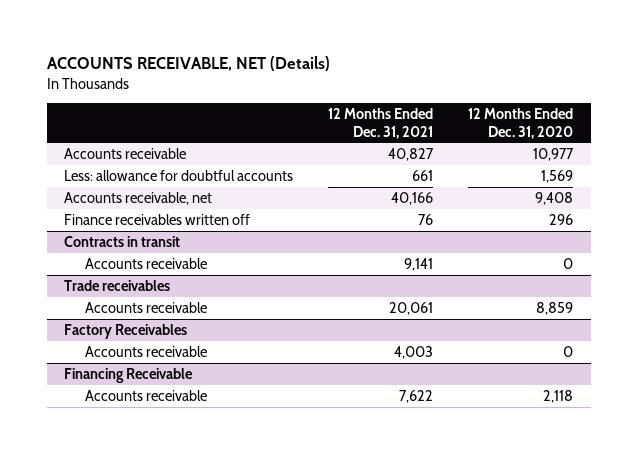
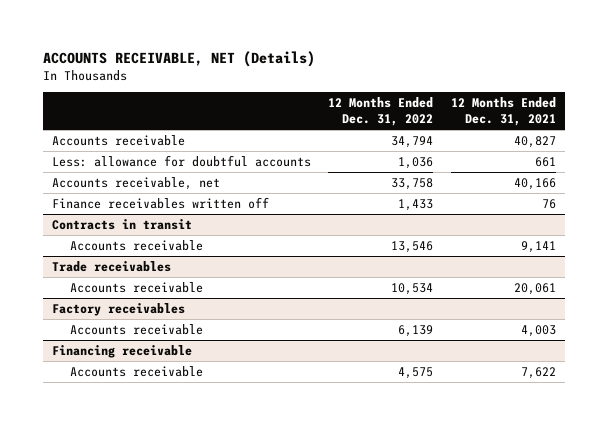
[468,108,574,139] 12 Months Ended Dec. 31, 2020 -> none
none -> [328,97,434,127] 12 Months Ended Dec. 31, 2022
[64,323,188,339] Factory Receivables -> [51,303,185,317] Factory receivables
[64,367,194,383] Financing Receivable -> [51,345,192,359] Financing receivable

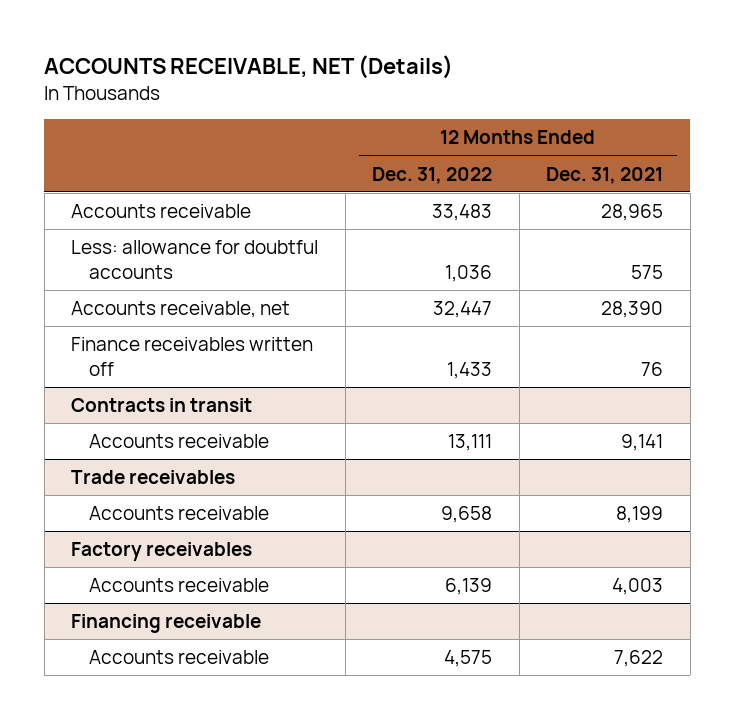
[391,136,434,149] 34,794 -> [432,204,493,222] 33,483
[513,136,556,149] 40,827 -> [601,204,664,222] 28,965
[534,157,556,168] 661 -> [631,265,664,280] 575
[391,178,434,191] 33,758 -> [433,301,493,319] 32,447
[513,178,556,191] 40,166 -> [601,301,664,319] 28,390
[391,241,434,254] 13,546 -> [448,434,493,452] 13,111
[391,283,434,296] 10,534 -> [441,506,493,524] 9,658
[513,283,556,296] 20,061 -> [616,506,664,524] 8,199

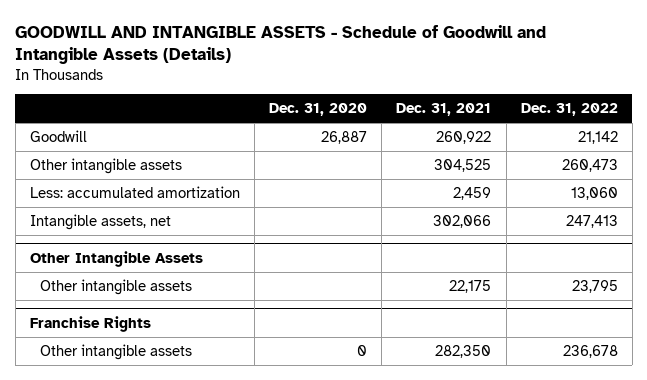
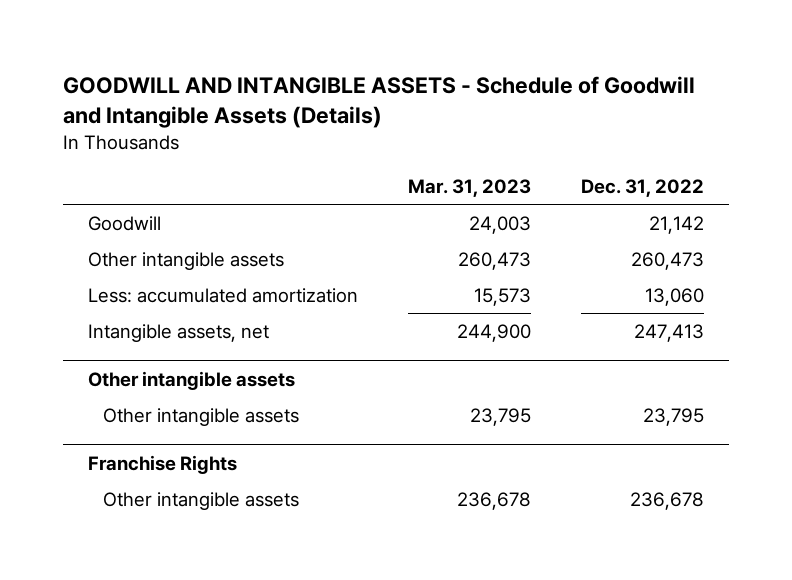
[269,103,368,117] Dec. 31, 2020 -> none
[396,103,492,117] Dec. 31, 2021 -> none
none -> [408,178,532,197] Mar. 31, 2023
[29,251,203,268] Other Intangible Assets -> [88,370,296,390] Other intangible assets

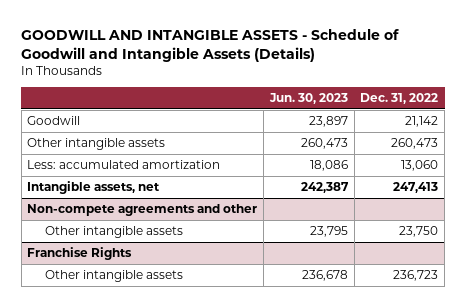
[408,178,532,197] Mar. 31, 2023 -> none
none -> [268,93,348,105] Jun. 30, 2023
[88,370,296,390] Other intangible assets -> none
none -> [27,204,258,217] Non-compete agreements and other
[643,407,705,426] 23,795 -> [399,226,439,238] 23,750
[630,491,705,510] 236,678 -> [393,270,439,282] 236,723

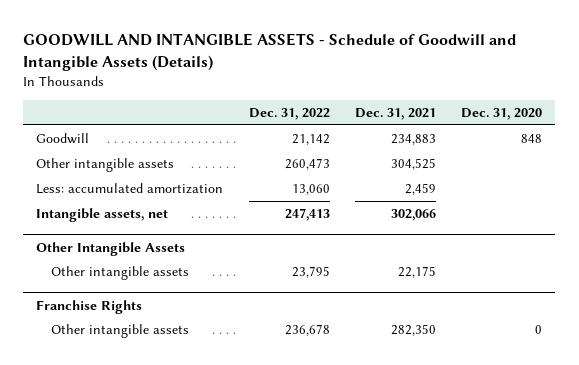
[268,93,348,105] Jun. 30, 2023 -> none
none -> [354,108,436,121] Dec. 31, 2021
none -> [461,108,543,121] Dec. 31, 2020
[27,204,258,217] Non-compete agreements and other -> none
none -> [36,241,186,256] Other Intangible Assets
[399,226,439,238] 23,750 -> [291,265,330,278] 23,795
[393,270,439,282] 236,723 -> [284,323,330,336] 236,678

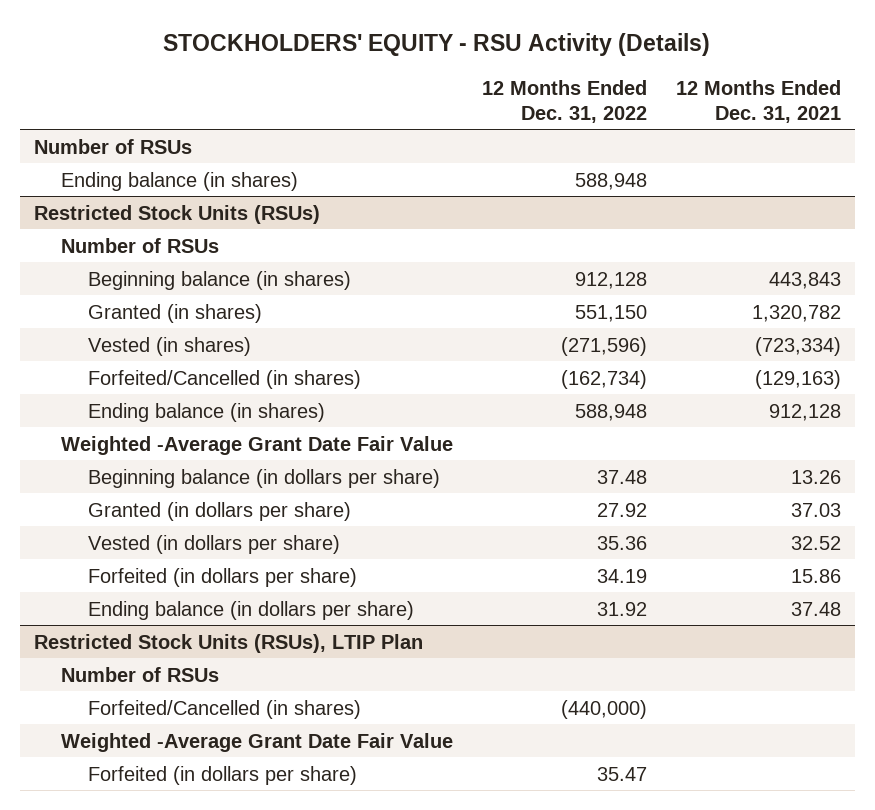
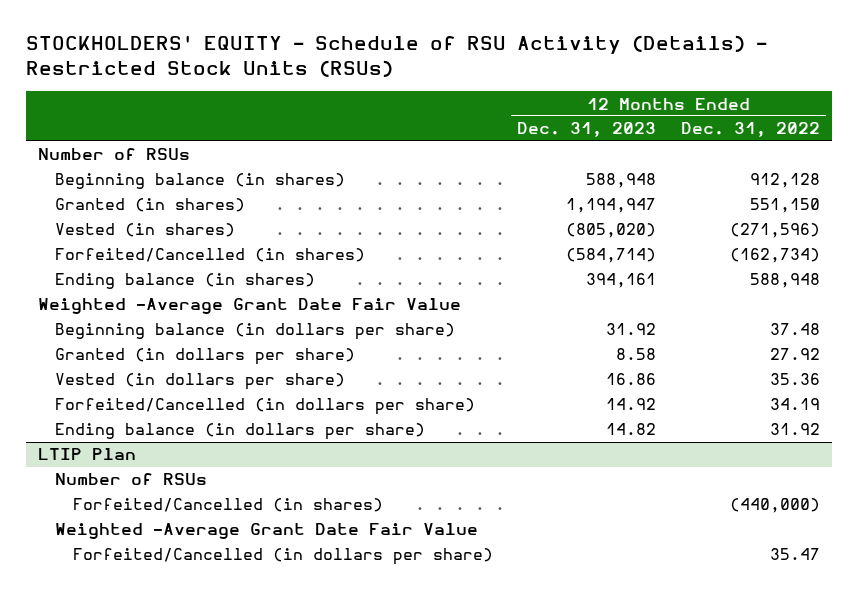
[163,32,711,56] STOCKHOLDERS' EQUITY - RSU Activity (Details) -> [25,35,767,78] STOCKHOLDERS' EQUITY - Schedule of RSU Activity (Details) - Restricted Stock Units (RSUs)
[675,79,841,123] 12 Months Ended Dec. 31, 2021 -> none
none -> [517,122,657,138] Dec. 31, 2023
[60,171,298,191] Ending balance (in shares) -> none
[34,204,321,224] Restricted Stock Units (RSUs) -> none
[60,237,219,253] Number of RSUs -> none
[87,567,357,587] Forfeited (in dollars per share) -> [55,398,476,416] Forfeited/Cancelled (in dollars per share)
[34,633,424,653] Restricted Stock Units (RSUs), LTIP Plan -> none
none -> [37,448,136,461] LTIP Plan
[87,765,357,785] Forfeited (in dollars per share) -> [73,548,494,566] Forfeited/Cancelled (in dollars per share)

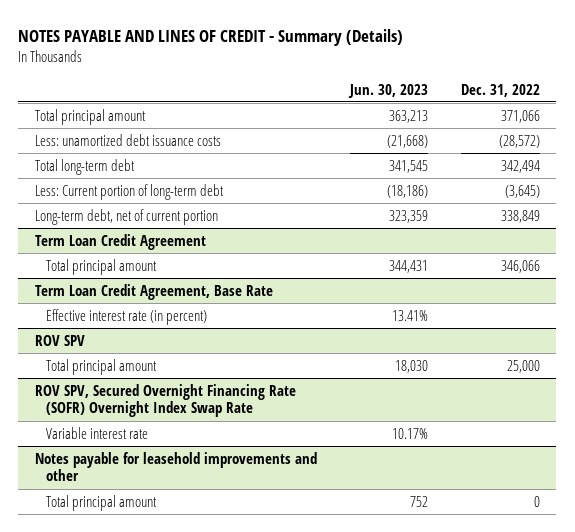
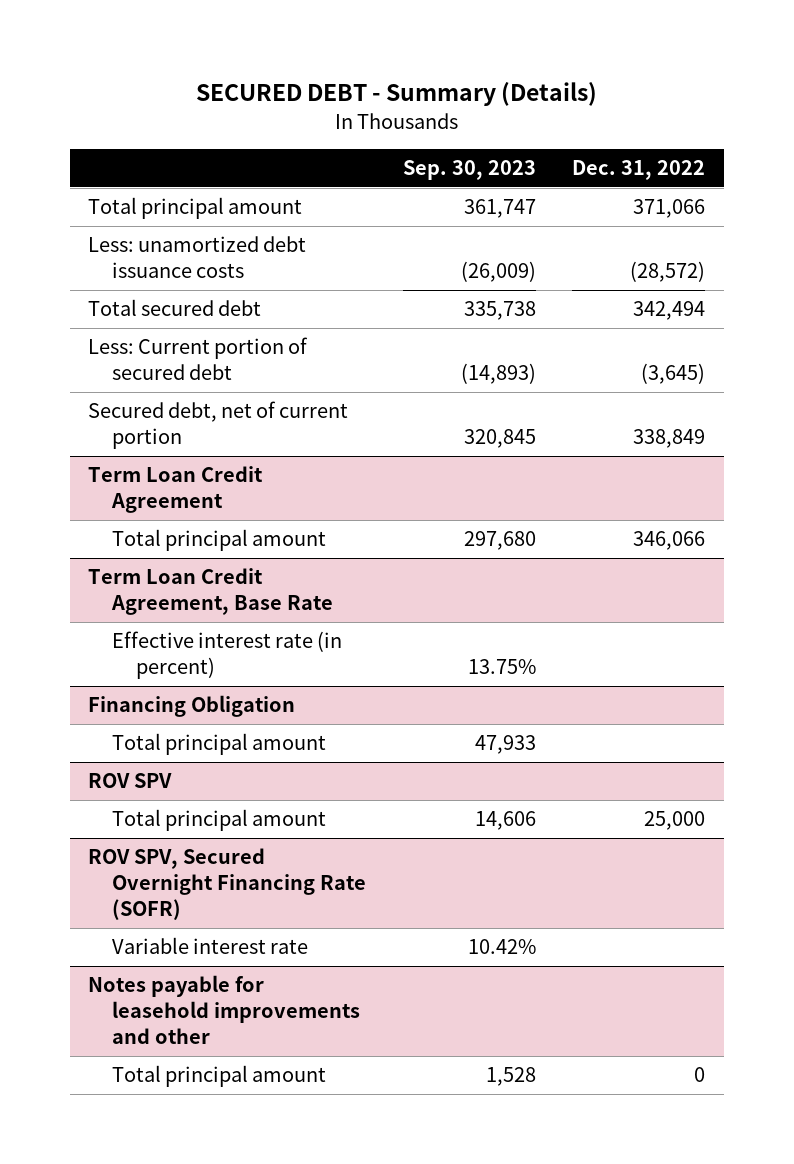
[18,28,404,46] NOTES PAYABLE AND LINES OF CREDIT - Summary (Details) -> [195,82,597,107] SECURED DEBT - Summary (Details)
[347,83,428,98] Jun. 30, 2023 -> none
none -> [402,160,536,181] Sep. 30, 2023
[34,158,135,175] Total long-term debt -> [88,299,262,317] Total secured debt
[34,183,224,200] Less: Current portion of long-term debt -> [88,337,309,381] Less: Current portion of secured debt
[34,208,218,225] Long-term debt, net of current portion -> [88,401,349,450] Secured debt, net of current portion
none -> [88,695,296,718] Financing Obligation
none -> [112,733,327,756] Total principal amount
[34,383,296,418] ROV SPV, Secured Overnight Financing Rate (SOFR) Overnight Index Swap Rate -> [88,848,367,921] ROV SPV, Secured Overnight Financing Rate (SOFR)

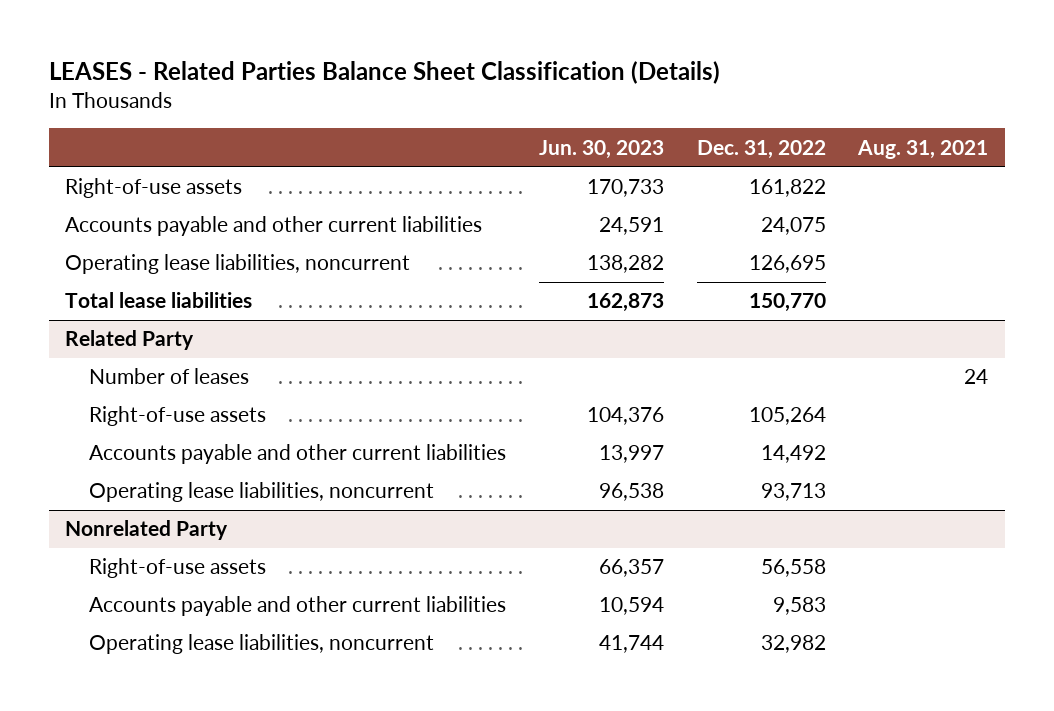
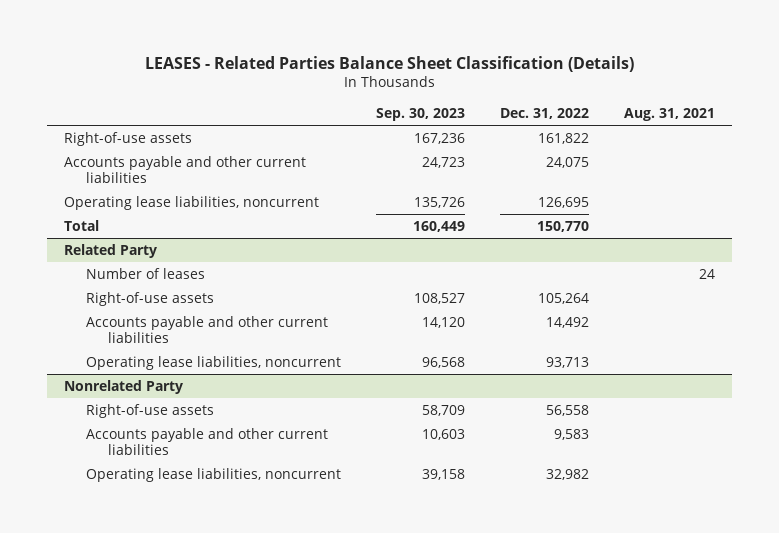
[539,139,665,159] Jun. 30, 2023 -> none
none -> [376,108,466,122] Sep. 30, 2023
[65,292,253,309] Total lease liabilities -> [64,220,100,232] Total

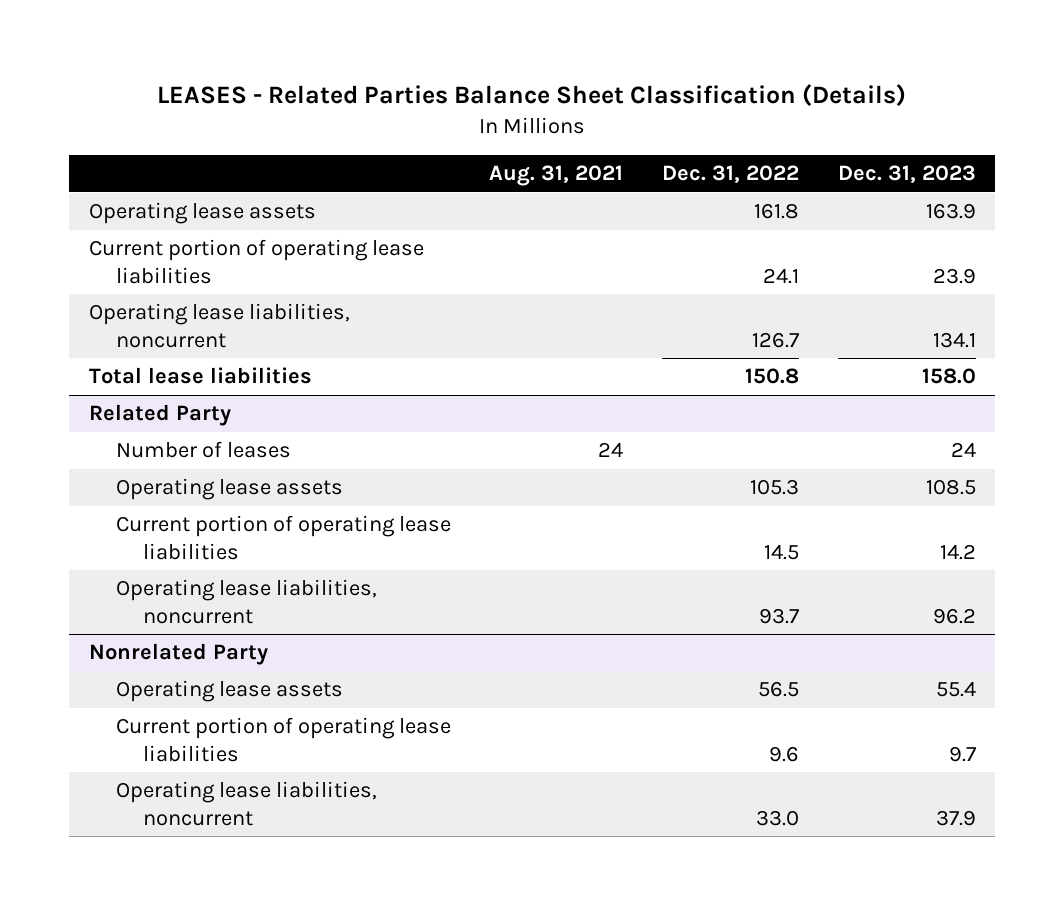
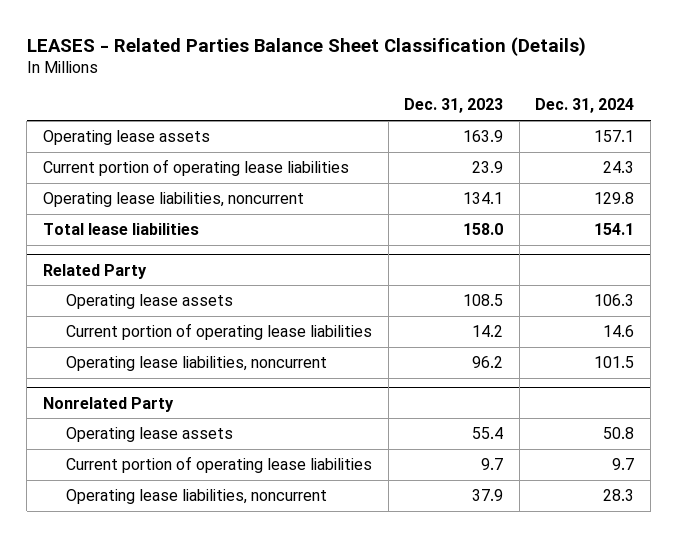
[489,165,624,187] Aug. 31, 2021 -> none
[662,165,800,184] Dec. 31, 2022 -> none
none -> [535,98,635,114] Dec. 31, 2024
[115,441,291,459] Number of leases -> none

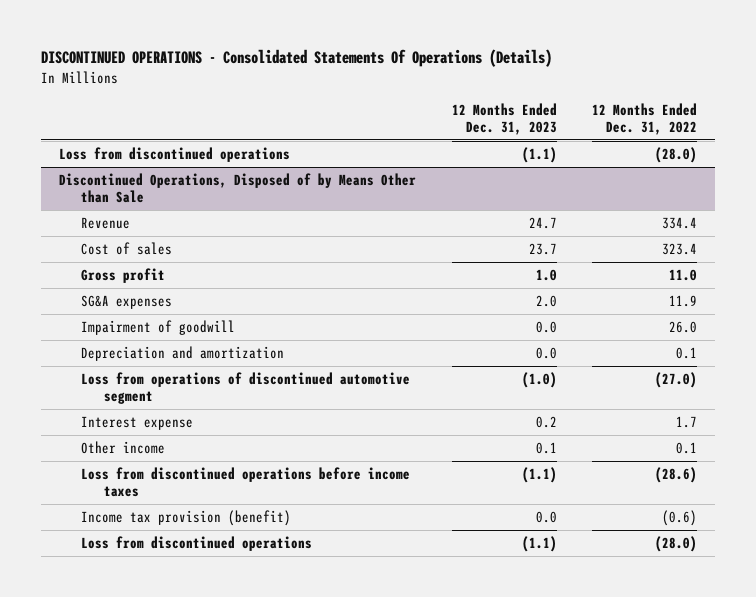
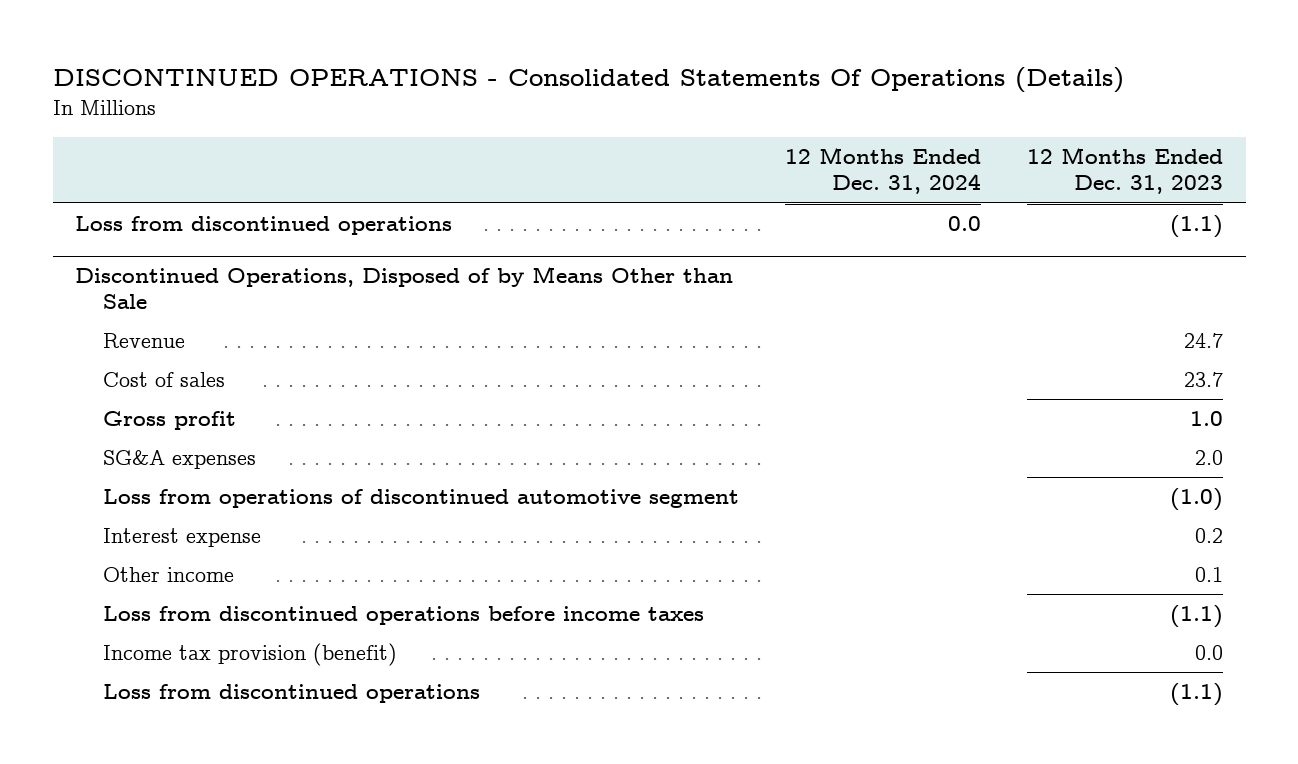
[592,103,698,135] 12 Months Ended Dec. 31, 2022 -> none
none -> [784,147,981,195] 12 Months Ended Dec. 31, 2024
[81,320,236,336] Impairment of goodwill -> none
[81,346,285,362] Depreciation and amortization -> none

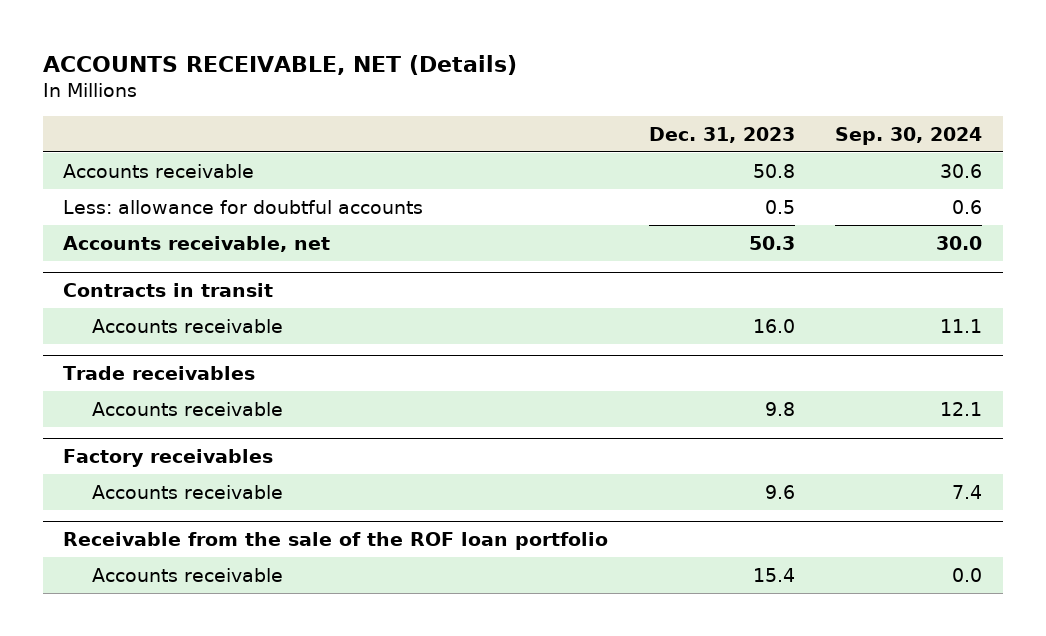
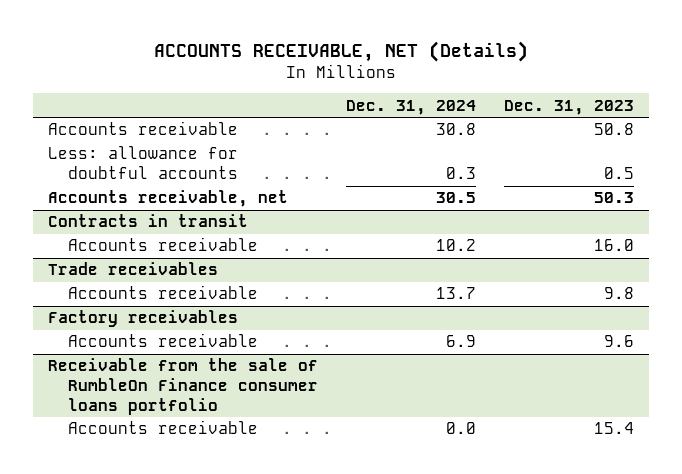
[835,126,983,145] Sep. 30, 2024 -> none
none -> [346,99,477,115] Dec. 31, 2024
[63,531,609,550] Receivable from the sale of the ROF loan portfolio -> [47,358,318,415] Receivable from the sale of RumbleOn Finance consumer loans portfolio

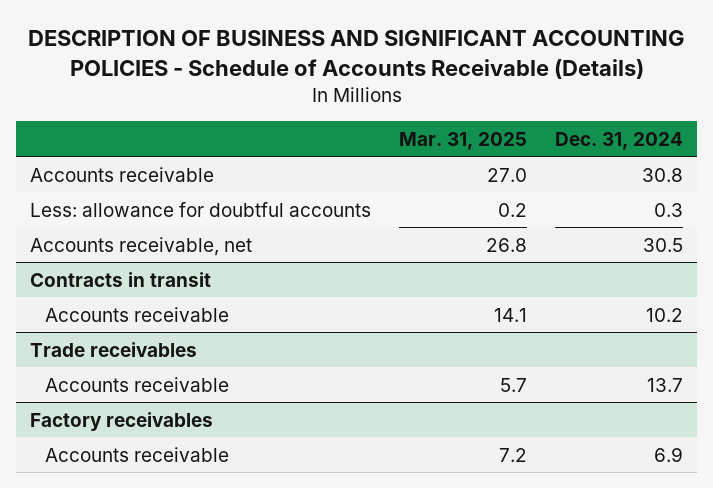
[154,41,529,63] ACCOUNTS RECEIVABLE, NET (Details) -> [27,30,685,79] DESCRIPTION OF BUSINESS AND SIGNIFICANT ACCOUNTING POLICIES - Schedule of Accounts Receivable (Details)
[504,99,635,115] Dec. 31, 2023 -> none
none -> [399,131,528,150] Mar. 31, 2025
[47,358,318,415] Receivable from the sale of RumbleOn Finance consumer loans portfolio -> none
[67,420,258,435] Accounts receivable -> none

